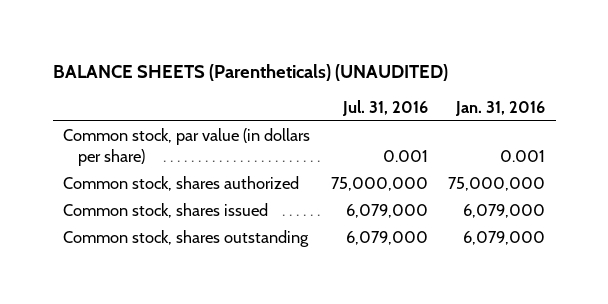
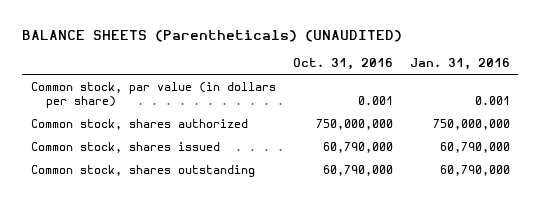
[341,100,428,117] Jul. 31, 2016 -> none
none -> [292,58,393,71] Oct. 31, 2016
[448,177,546,192] 75,000,000 -> [432,118,510,130] 750,000,000
[463,204,546,219] 6,079,000 -> [439,141,510,153] 60,790,000
[463,231,546,246] 6,079,000 -> [439,164,510,176] 60,790,000

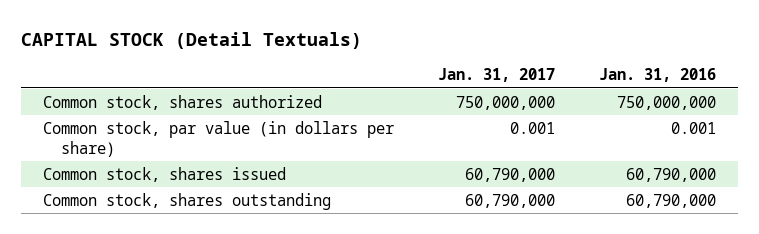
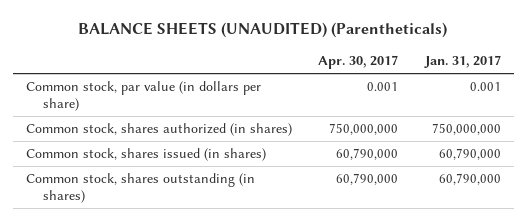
[21,31,363,49] CAPITAL STOCK (Detail Textuals) -> [78,22,448,39] BALANCE SHEETS (UNAUDITED) (Parentheticals)
[598,68,716,83] Jan. 31, 2016 -> none
none -> [318,55,399,70] Apr. 30, 2017
[43,94,323,110] Common stock, shares authorized -> none
none -> [25,123,292,137] Common stock, shares authorized (in shares)
[43,166,287,182] Common stock, shares issued -> [25,148,266,162] Common stock, shares issued (in shares)
[43,192,332,210] Common stock, shares outstanding -> [25,173,255,204] Common stock, shares outstanding (in shares)

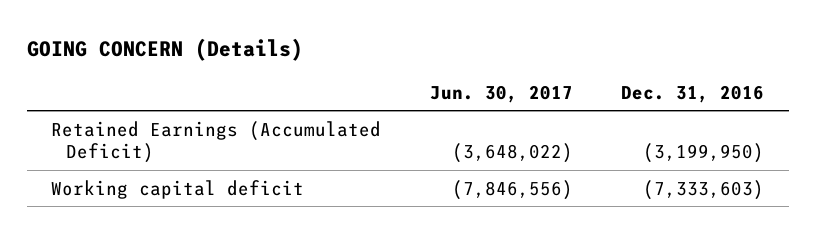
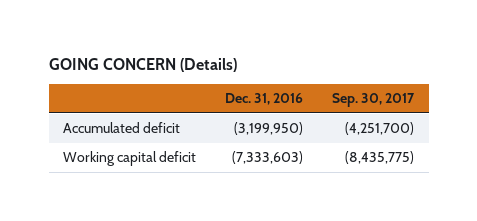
[429,84,573,103] Jun. 30, 2017 -> none
none -> [332,93,416,108] Sep. 30, 2017
[51,120,382,164] Retained Earnings (Accumulated Deficit) -> [63,122,181,134] Accumulated deficit

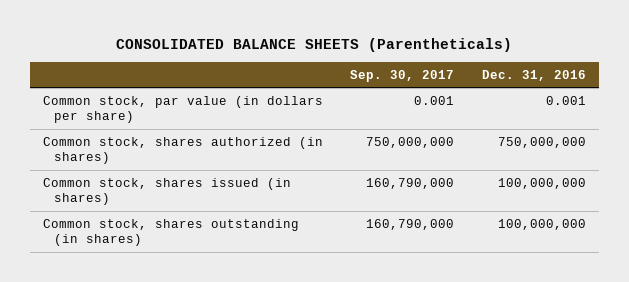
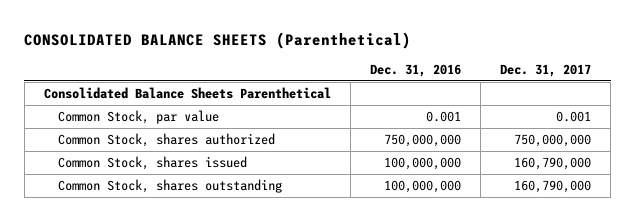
[116,38,513,53] CONSOLIDATED BALANCE SHEETS (Parentheticals) -> [24,31,412,49] CONSOLIDATED BALANCE SHEETS (Parenthetical)
[350,69,455,82] Sep. 30, 2017 -> none
none -> [500,63,592,77] Dec. 31, 2017
none -> [43,86,331,99] Consolidated Balance Sheets Parenthetical
[43,95,324,124] Common stock, par value (in dollars per share) -> [57,109,219,124] Common Stock, par value
[43,136,324,165] Common stock, shares authorized (in shares) -> [57,132,275,147] Common Stock, shares authorized
[43,177,292,206] Common stock, shares issued (in shares) -> [57,155,247,170] Common Stock, shares issued
[43,218,300,247] Common stock, shares outstanding (in shares) -> [57,178,282,193] Common Stock, shares outstanding

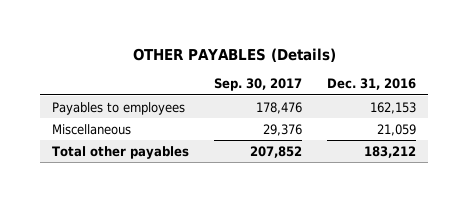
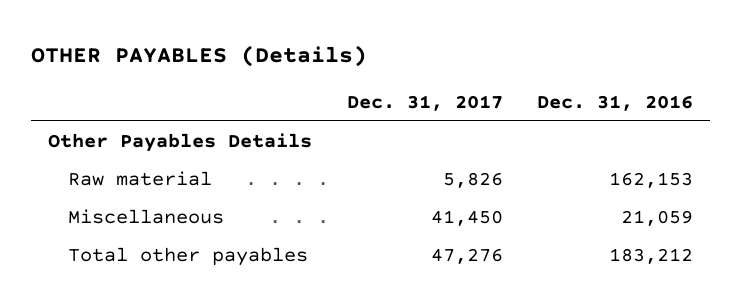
[213,78,302,92] Sep. 30, 2017 -> none
none -> [346,94,503,111] Dec. 31, 2017
none -> [48,132,313,152] Other Payables Details
[52,101,186,115] Payables to employees -> [68,170,213,186] Raw material

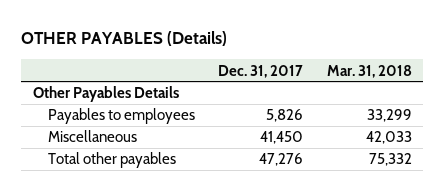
[537,94,694,111] Dec. 31, 2016 -> none
none -> [326,64,412,78] Mar. 31, 2018
[68,170,213,186] Raw material -> [47,108,195,125] Payables to employees

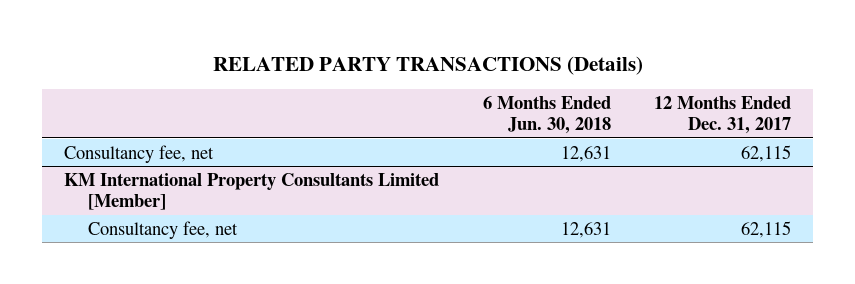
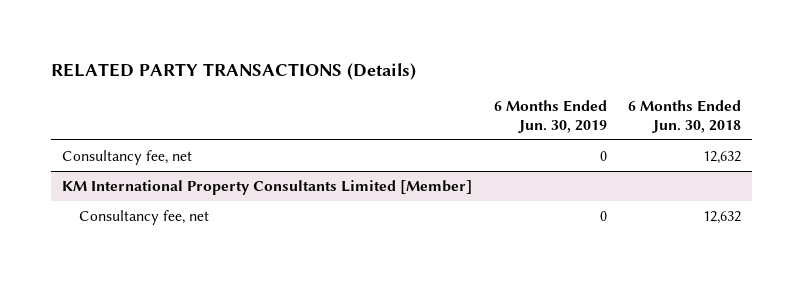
[654,95,792,135] 12 Months Ended Dec. 31, 2017 -> none
none -> [493,100,607,134] 6 Months Ended Jun. 30, 2019
[560,145,611,162] 12,631 -> [703,150,742,164] 12,632
[560,221,611,238] 12,631 -> [703,210,742,224] 12,632

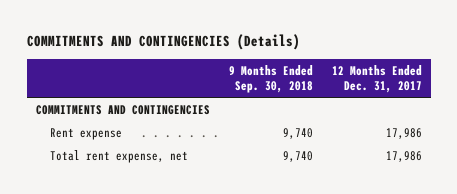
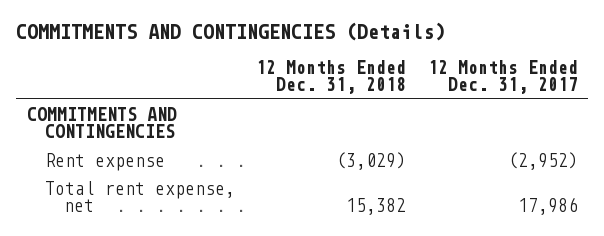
[228,64,313,94] 9 Months Ended Sep. 30, 2018 -> none
none -> [256,59,407,95] 12 Months Ended Dec. 31, 2018
[385,128,422,140] 17,986 -> [507,151,578,170] (2,952)

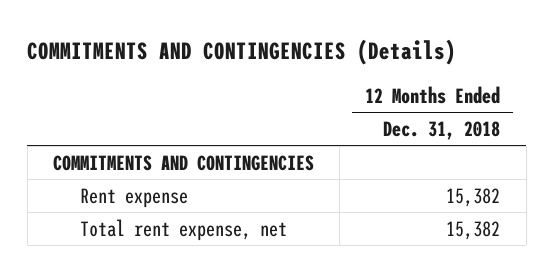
[427,59,578,95] 12 Months Ended Dec. 31, 2017 -> none
[336,151,407,170] (3,029) -> [446,187,501,207] 15,382

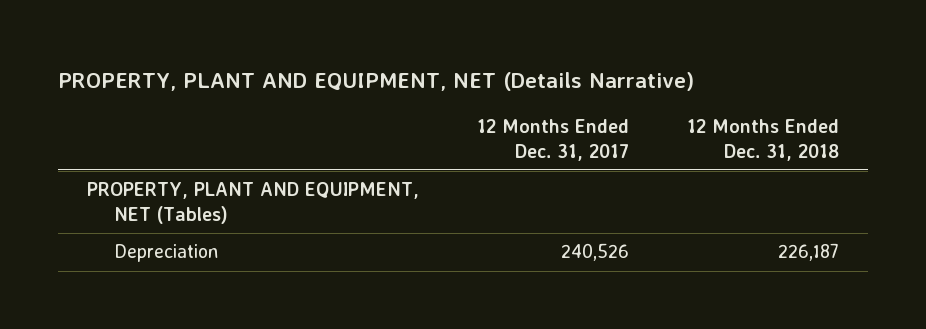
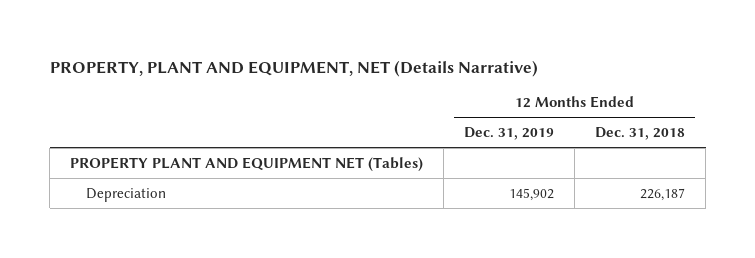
[477,118,630,161] 12 Months Ended Dec. 31, 2017 -> none
none -> [464,127,555,141] Dec. 31, 2019
[86,182,419,225] PROPERTY, PLANT AND EQUIPMENT, NET (Tables) -> [70,156,424,172] PROPERTY PLANT AND EQUIPMENT NET (Tables)

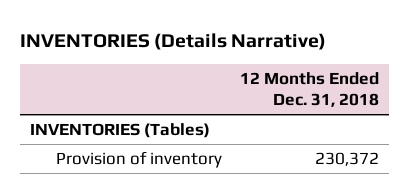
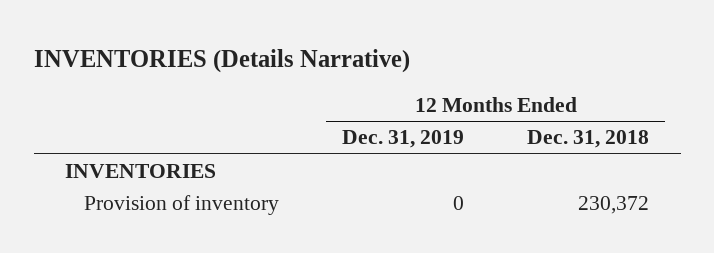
none -> [342,130,465,149] Dec. 31, 2019
[29,123,210,139] INVENTORIES (Tables) -> [65,164,217,179] INVENTORIES

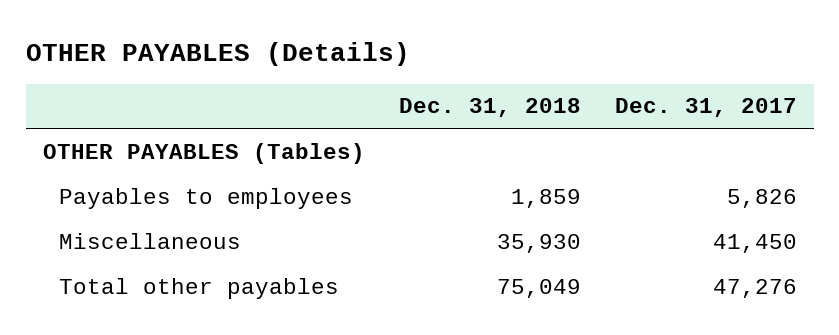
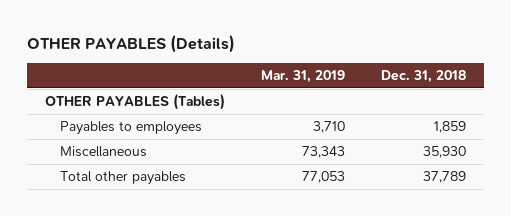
[614,98,797,118] Dec. 31, 2017 -> none
none -> [261,69,346,83] Mar. 31, 2019
[496,278,581,298] 75,049 -> [423,171,467,184] 37,789

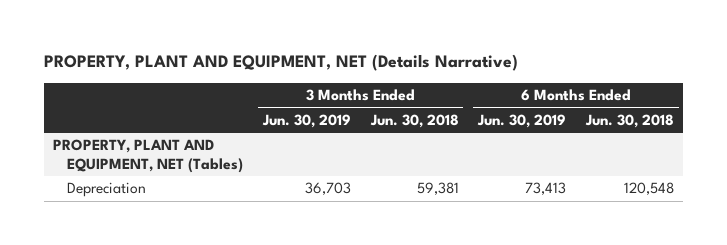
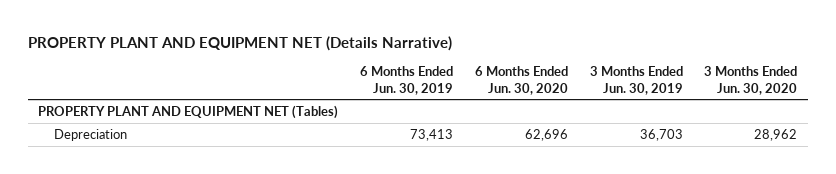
[43,54,518,72] PROPERTY, PLANT AND EQUIPMENT, NET (Details Narrative) -> [27,35,452,51] PROPERTY PLANT AND EQUIPMENT NET (Details Narrative)
[369,113,459,128] Jun. 30, 2018 -> none
[584,113,674,128] Jun. 30, 2018 -> none
none -> [474,66,568,95] 6 Months Ended Jun. 30, 2020
none -> [704,66,798,95] 3 Months Ended Jun. 30, 2020
[53,139,244,173] PROPERTY, PLANT AND EQUIPMENT, NET (Tables) -> [38,104,339,119] PROPERTY PLANT AND EQUIPMENT NET (Tables)

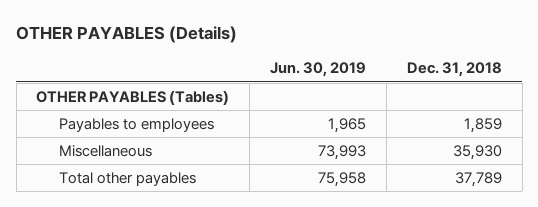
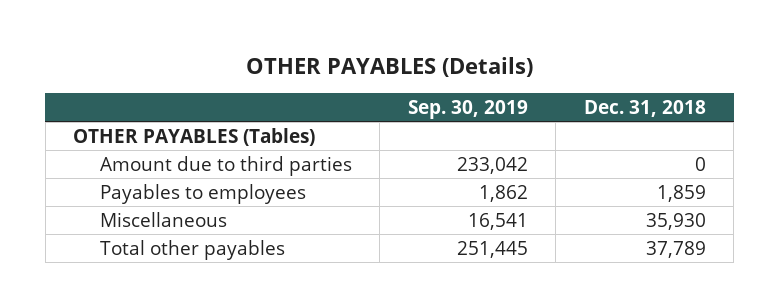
[270,62,367,78] Jun. 30, 2019 -> none
none -> [407,99,528,119] Sep. 30, 2019
none -> [99,155,352,176] Amount due to third parties

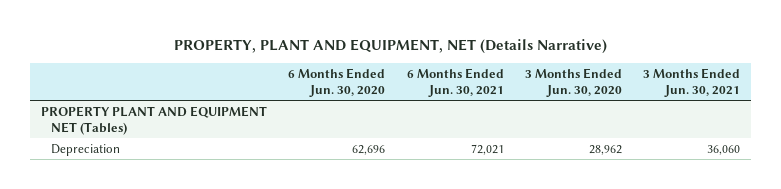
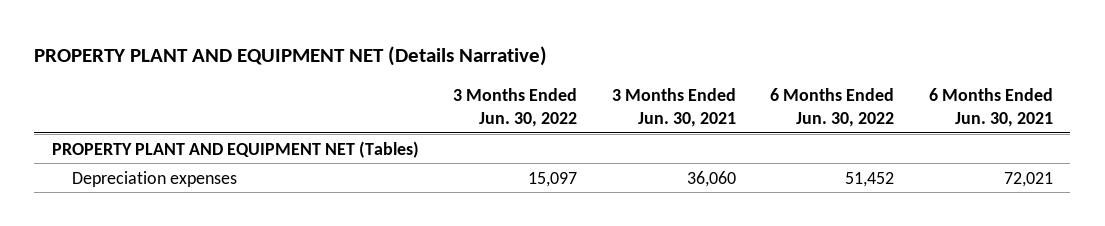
[173,39,607,55] PROPERTY, PLANT AND EQUIPMENT, NET (Details Narrative) -> [34,46,548,67] PROPERTY PLANT AND EQUIPMENT NET (Details Narrative)
[288,68,386,98] 6 Months Ended Jun. 30, 2020 -> none
[524,68,622,98] 3 Months Ended Jun. 30, 2020 -> none
none -> [453,87,578,127] 3 Months Ended Jun. 30, 2022
none -> [770,87,895,127] 6 Months Ended Jun. 30, 2022
[50,143,120,156] Depreciation -> [71,170,237,187] Depreciation expenses

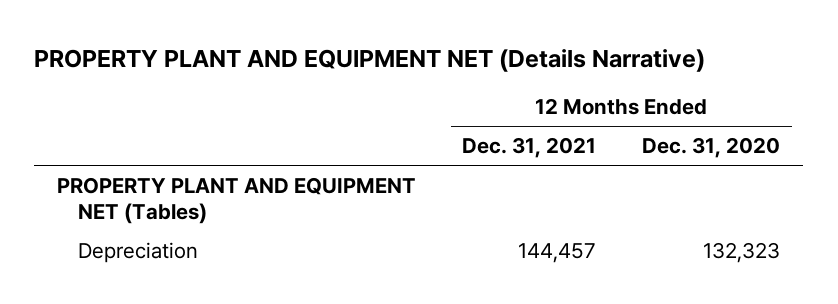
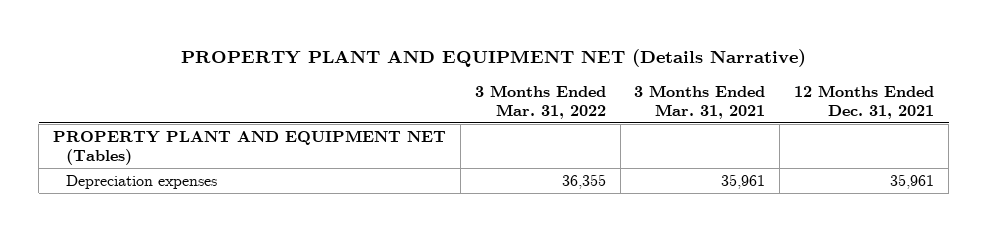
[642,137,781,159] Dec. 31, 2020 -> none
none -> [474,85,606,119] 3 Months Ended Mar. 31, 2022
none -> [634,85,766,119] 3 Months Ended Mar. 31, 2021
[77,241,198,263] Depreciation -> [66,174,218,189] Depreciation expenses
[518,242,597,263] 144,457 -> [890,173,935,189] 35,961

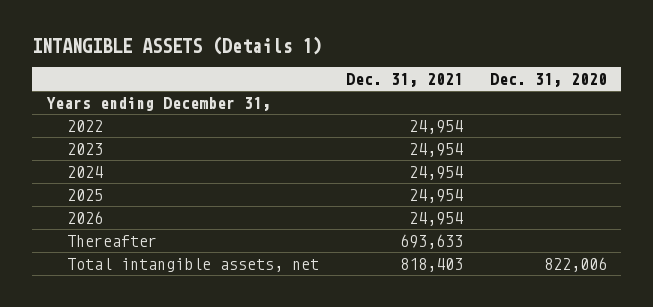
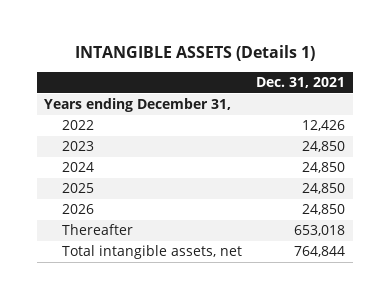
[490,72,608,87] Dec. 31, 2020 -> none
[409,119,464,134] 24,954 -> [302,120,346,132] 12,426
[409,142,464,157] 24,954 -> [302,141,346,153] 24,850
[409,165,464,180] 24,954 -> [302,162,346,174] 24,850
[409,188,464,203] 24,954 -> [302,183,346,195] 24,850
[409,211,464,226] 24,954 -> [302,204,346,216] 24,850
[400,233,464,249] 693,633 -> [294,225,346,237] 653,018
[400,257,464,272] 818,403 -> [294,246,346,258] 764,844

